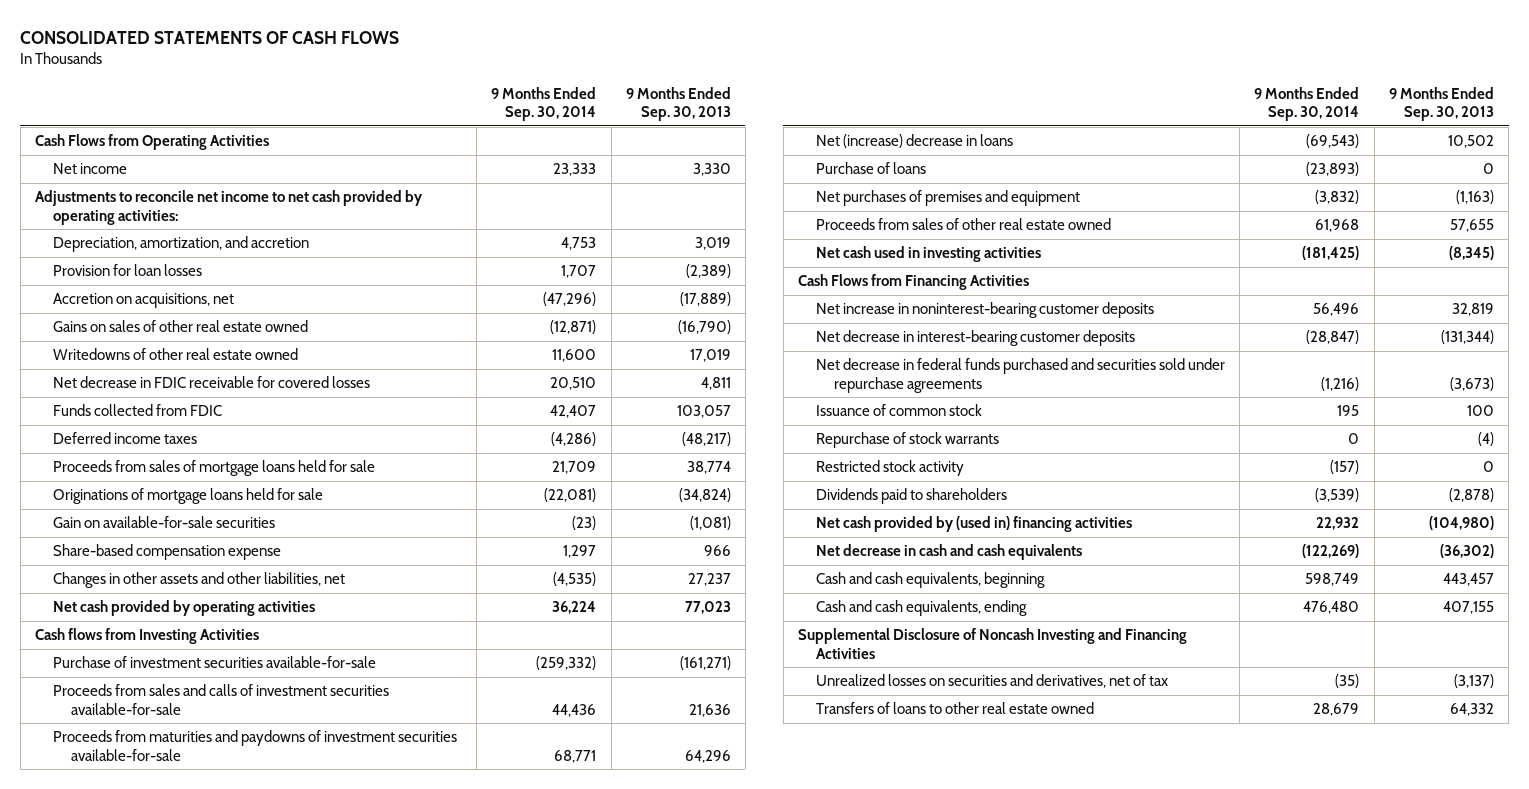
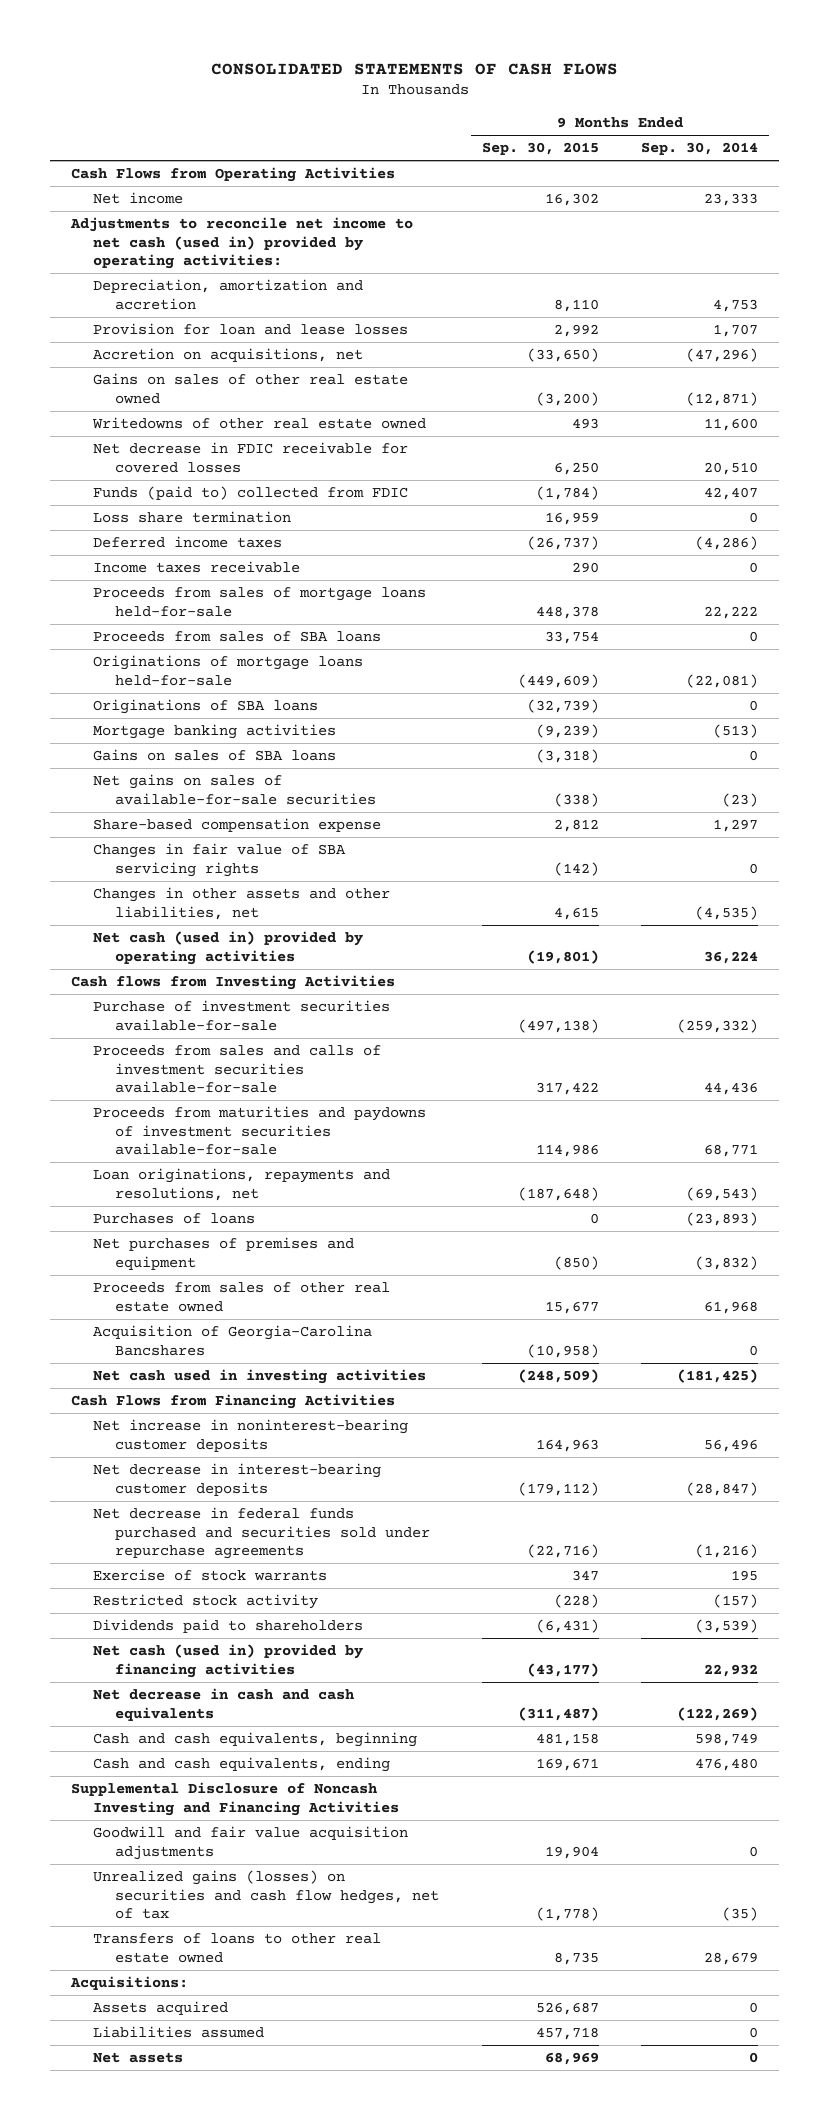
[625,86,731,121] 9 Months Ended Sep. 30, 2013 -> none
none -> [481,142,599,156] Sep. 30, 2015
[34,190,423,225] Adjustments to reconcile net income to net cash provided by operating activities: -> [70,217,414,270] Adjustments to reconcile net income to net cash (used in) provided by operating activities:
[53,236,310,253] Depreciation, amortization, and accretion -> [93,279,364,310] Depreciation, amortization and accretion
[53,264,203,277] Provision for loan losses -> [93,323,409,336] Provision for loan and lease losses
[53,404,223,417] Funds collected from FDIC -> [93,486,409,501] Funds (paid to) collected from FDIC
none -> [93,511,292,524] Loss share termination
none -> [93,561,301,574] Income taxes receivable
[53,460,376,477] Proceeds from sales of mortgage loans held for sale -> [93,587,427,617] Proceeds from sales of mortgage loans held-for-sale
[552,461,597,475] 21,709 -> [703,605,758,619] 22,222
none -> [93,631,382,643] Proceeds from sales of SBA loans
[53,488,324,505] Originations of mortgage loans held for sale -> [93,655,364,686] Originations of mortgage loans held-for-sale
none -> [93,699,319,715] Originations of SBA loans
none -> [93,724,337,740] Mortgage banking activities
none -> [93,749,337,762] Gains on sales of SBA loans
[53,516,276,529] Gain on available-for-sale securities -> [93,774,377,805] Net gains on sales of available-for-sale securities
none -> [93,843,347,877] Changes in fair value of SBA servicing rights
[53,600,316,617] Net cash provided by operating activities -> [93,931,364,965] Net cash (used in) provided by operating activities
[816,134,1014,149] Net (increase) decrease in loans -> [93,1168,391,1201] Loan originations, repayments and resolutions, net
[816,162,927,175] Purchase of loans -> [93,1213,256,1225] Purchases of loans
none -> [93,1325,373,1356] Acquisition of Georgia-Carolina Bancshares
[816,432,1000,449] Repurchase of stock warrants -> none
[816,404,983,417] Issuance of common stock -> [93,1569,328,1582] Exercise of stock warrants
[816,516,1133,533] Net cash provided by (used in) financing activities -> [93,1644,364,1678] Net cash (used in) provided by financing activities
none -> [93,1826,409,1860] Goodwill and fair value acquisition adjustments
[816,674,1169,689] Unrealized losses on securities and derivatives, net of tax -> [93,1870,440,1920] Unrealized gains (losses) on securities and cash flow hedges, net of tax
none -> [70,1976,189,1991] Acquisitions:
none -> [93,2001,229,2016] Assets acquired
none -> [93,2026,265,2039] Liabilities assumed
none -> [93,2052,184,2064] Net assets

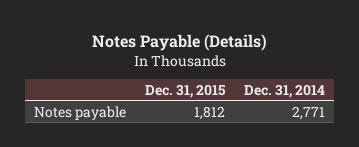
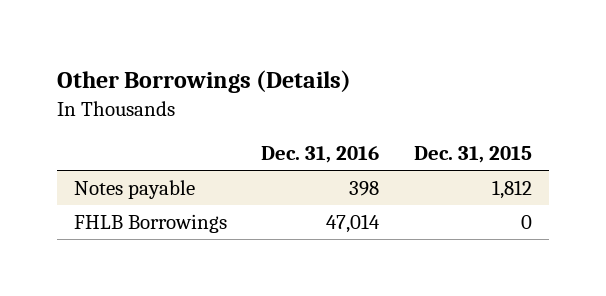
[91,33,267,51] Notes Payable (Details) -> [56,70,351,94] Other Borrowings (Details)
[243,83,325,98] Dec. 31, 2014 -> none
none -> [261,145,380,163] Dec. 31, 2016
none -> [73,213,227,233] FHLB Borrowings

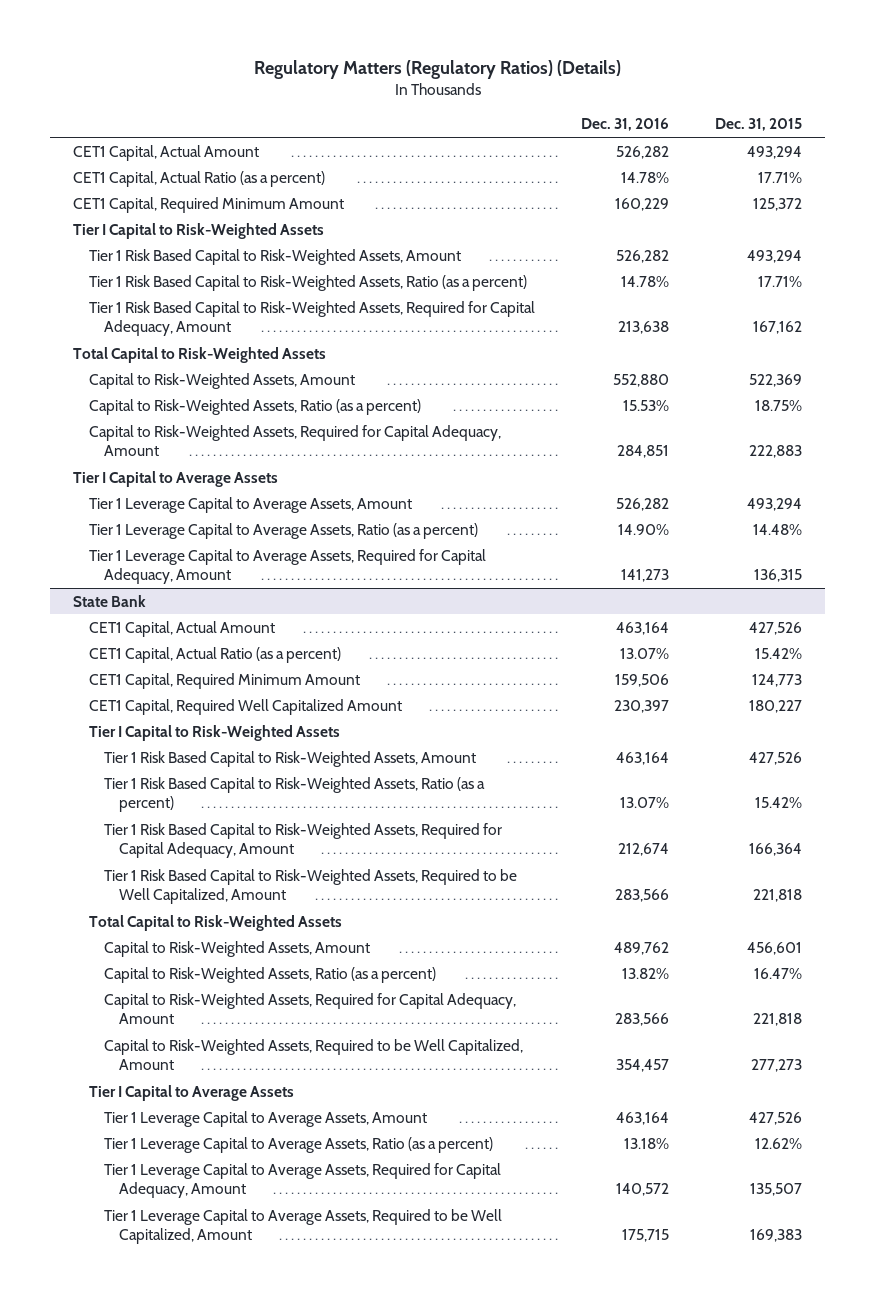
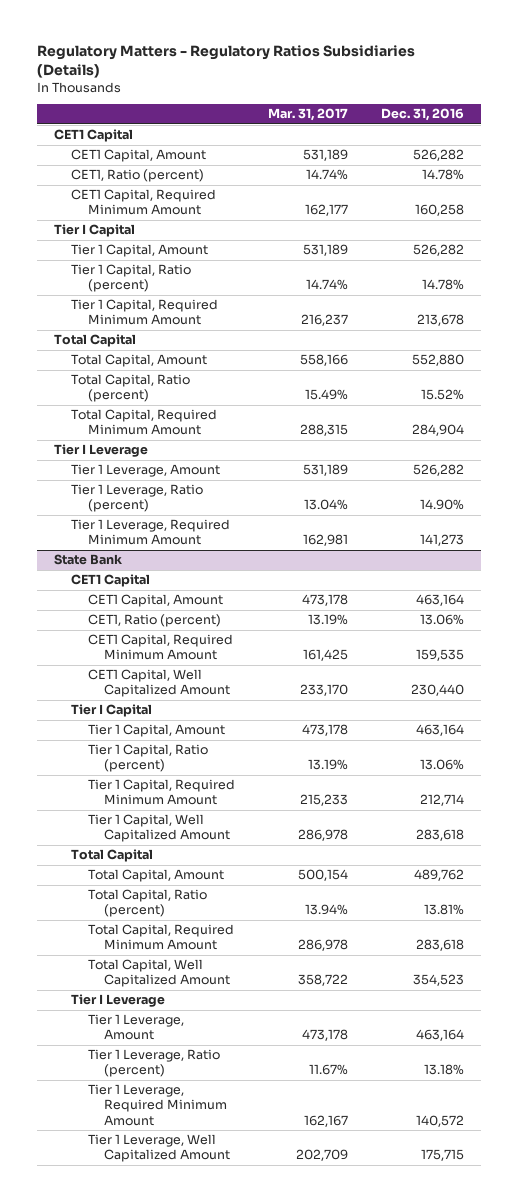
[253,60,621,80] Regulatory Matters (Regulatory Ratios) (Details) -> [37,45,416,79] Regulatory Matters - Regulatory Ratios Subsidiaries (Details)
[715,118,803,132] Dec. 31, 2015 -> none
none -> [267,108,348,122] Mar. 31, 2017
none -> [53,129,133,143] CET1 Capital
[73,144,260,161] CET1 Capital, Actual Amount -> [70,149,206,163] CET1 Capital, Amount
[73,170,326,187] CET1 Capital, Actual Ratio (as a percent) -> [70,169,204,183] CET1, Ratio (percent)
[614,197,669,211] 160,229 -> [415,204,465,217] 160,258
[73,222,325,239] Tier I Capital to Risk-Weighted Assets -> [53,224,135,238] Tier I Capital
[88,248,461,265] Tier 1 Risk Based Capital to Risk-Weighted Assets, Amount -> [70,244,208,258] Tier 1 Capital, Amount
[88,274,527,291] Tier 1 Risk Based Capital to Risk-Weighted Assets, Ratio (as a percent) -> [70,264,191,293] Tier 1 Capital, Ratio (percent)
[88,300,535,337] Tier 1 Risk Based Capital to Risk-Weighted Assets, Required for Capital Adequacy, Amount -> [70,299,218,326] Tier 1 Capital, Required Minimum Amount
[617,321,669,335] 213,638 -> [417,314,465,327] 213,678
[73,346,327,363] Total Capital to Risk-Weighted Assets -> [53,334,136,348] Total Capital
[88,372,355,389] Capital to Risk-Weighted Assets, Amount -> [70,354,207,368] Total Capital, Amount
[88,398,421,415] Capital to Risk-Weighted Assets, Ratio (as a percent) -> [70,374,190,403] Total Capital, Ratio (percent)
[622,399,669,411] 15.53% -> [421,389,465,401] 15.52%
[88,424,501,457] Capital to Risk-Weighted Assets, Required for Capital Adequacy, Amount -> [70,409,217,436] Total Capital, Required Minimum Amount
[616,445,669,459] 284,851 -> [412,424,465,437] 284,904
[73,470,279,487] Tier I Capital to Average Assets -> [53,444,148,458] Tier I Leverage
[88,496,412,513] Tier 1 Leverage Capital to Average Assets, Amount -> [70,464,220,478] Tier 1 Leverage, Amount
[88,522,478,539] Tier 1 Leverage Capital to Average Assets, Ratio (as a percent) -> [70,484,203,513] Tier 1 Leverage, Ratio (percent)
[88,548,486,585] Tier 1 Leverage Capital to Average Assets, Required for Capital Adequacy, Amount -> [70,519,230,546] Tier 1 Leverage, Required Minimum Amount
none -> [70,574,150,588] CET1 Capital
[88,620,275,637] CET1 Capital, Actual Amount -> [87,594,223,608] CET1 Capital, Amount
[88,646,341,663] CET1 Capital, Actual Ratio (as a percent) -> [87,614,221,628] CET1, Ratio (percent)
[619,647,669,659] 13.07% -> [420,614,465,626] 13.06%
[614,673,669,687] 159,506 -> [416,649,465,662] 159,535
[88,698,402,715] CET1 Capital, Required Well Capitalized Amount -> [87,669,231,698] CET1 Capital, Well Capitalized Amount
[613,699,669,713] 230,397 -> [411,684,465,697] 230,440
[88,724,340,741] Tier I Capital to Risk-Weighted Assets -> [70,704,152,718] Tier I Capital
[104,750,477,767] Tier 1 Risk Based Capital to Risk-Weighted Assets, Amount -> [87,724,225,738] Tier 1 Capital, Amount
[104,776,486,813] Tier 1 Risk Based Capital to Risk-Weighted Assets, Ratio (as a percent) -> [87,744,208,773] Tier 1 Capital, Ratio (percent)
[619,797,669,809] 13.07% -> [420,759,465,771] 13.06%
[104,822,503,859] Tier 1 Risk Based Capital to Risk-Weighted Assets, Required for Capital Adequacy, Amount -> [87,779,235,806] Tier 1 Capital, Required Minimum Amount
[617,843,669,857] 212,674 -> [420,794,465,807] 212,714
[104,868,518,905] Tier 1 Risk Based Capital to Risk-Weighted Assets, Required to be Well Capitalized, Amount -> [87,814,231,843] Tier 1 Capital, Well Capitalized Amount
[614,889,669,903] 283,566 -> [416,829,465,842] 283,618
[88,914,342,931] Total Capital to Risk-Weighted Assets -> [70,849,153,863] Total Capital
[104,940,371,957] Capital to Risk-Weighted Assets, Amount -> [87,869,224,883] Total Capital, Amount
[104,966,437,983] Capital to Risk-Weighted Assets, Ratio (as a percent) -> [87,889,207,918] Total Capital, Ratio (percent)
[621,967,669,979] 13.82% -> [424,904,465,916] 13.81%
[104,992,517,1025] Capital to Risk-Weighted Assets, Required for Capital Adequacy, Amount -> [87,924,234,951] Total Capital, Required Minimum Amount
[614,1013,669,1027] 283,566 -> [416,939,465,952] 283,618
[104,1038,524,1071] Capital to Risk-Weighted Assets, Required to be Well Capitalized, Amount -> [87,959,231,988] Total Capital, Well Capitalized Amount
[615,1059,669,1073] 354,457 -> [413,974,465,987] 354,523
[88,1084,294,1101] Tier I Capital to Average Assets -> [70,994,165,1008] Tier I Leverage
[104,1110,428,1127] Tier 1 Leverage Capital to Average Assets, Amount -> [87,1014,184,1041] Tier 1 Leverage, Amount
[104,1136,494,1153] Tier 1 Leverage Capital to Average Assets, Ratio (as a percent) -> [87,1049,220,1078] Tier 1 Leverage, Ratio (percent)
[104,1162,502,1199] Tier 1 Leverage Capital to Average Assets, Required for Capital Adequacy, Amount -> [87,1084,228,1126] Tier 1 Leverage, Required Minimum Amount
[104,1208,503,1245] Tier 1 Leverage Capital to Average Assets, Required to be Well Capitalized, Amount -> [87,1134,231,1163] Tier 1 Leverage, Well Capitalized Amount

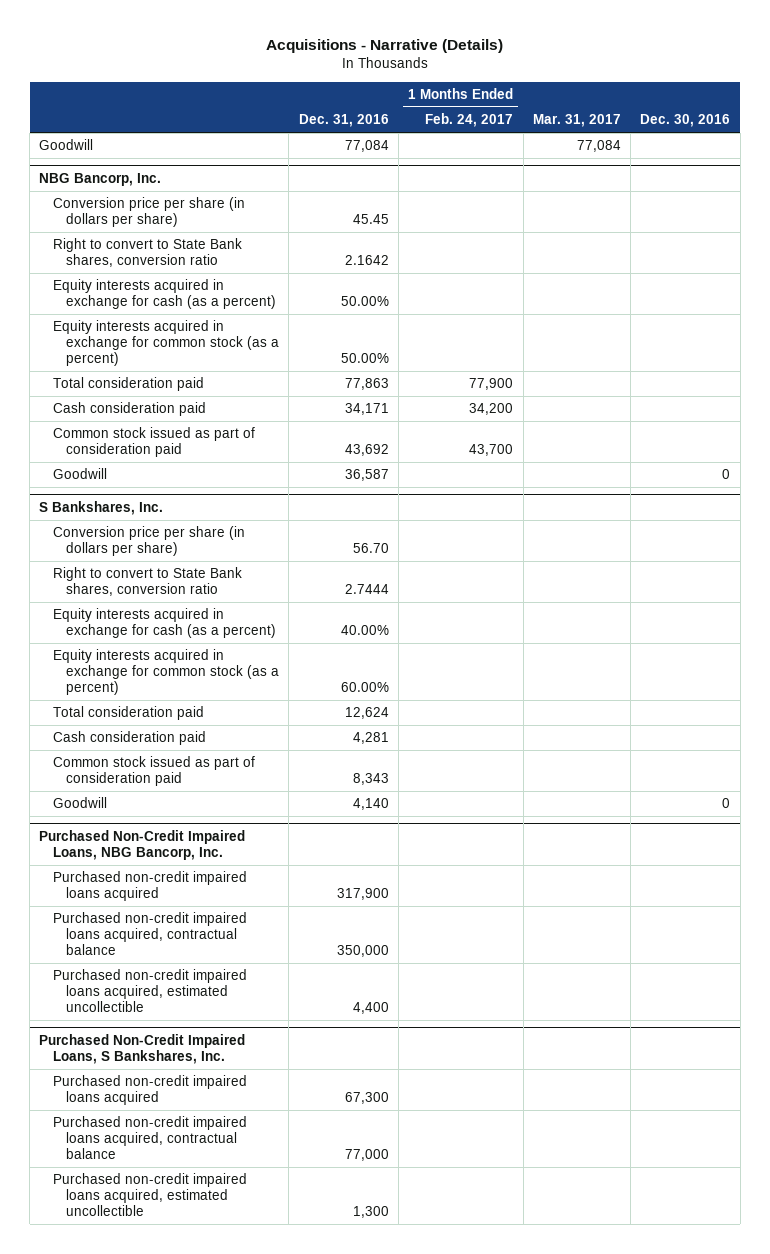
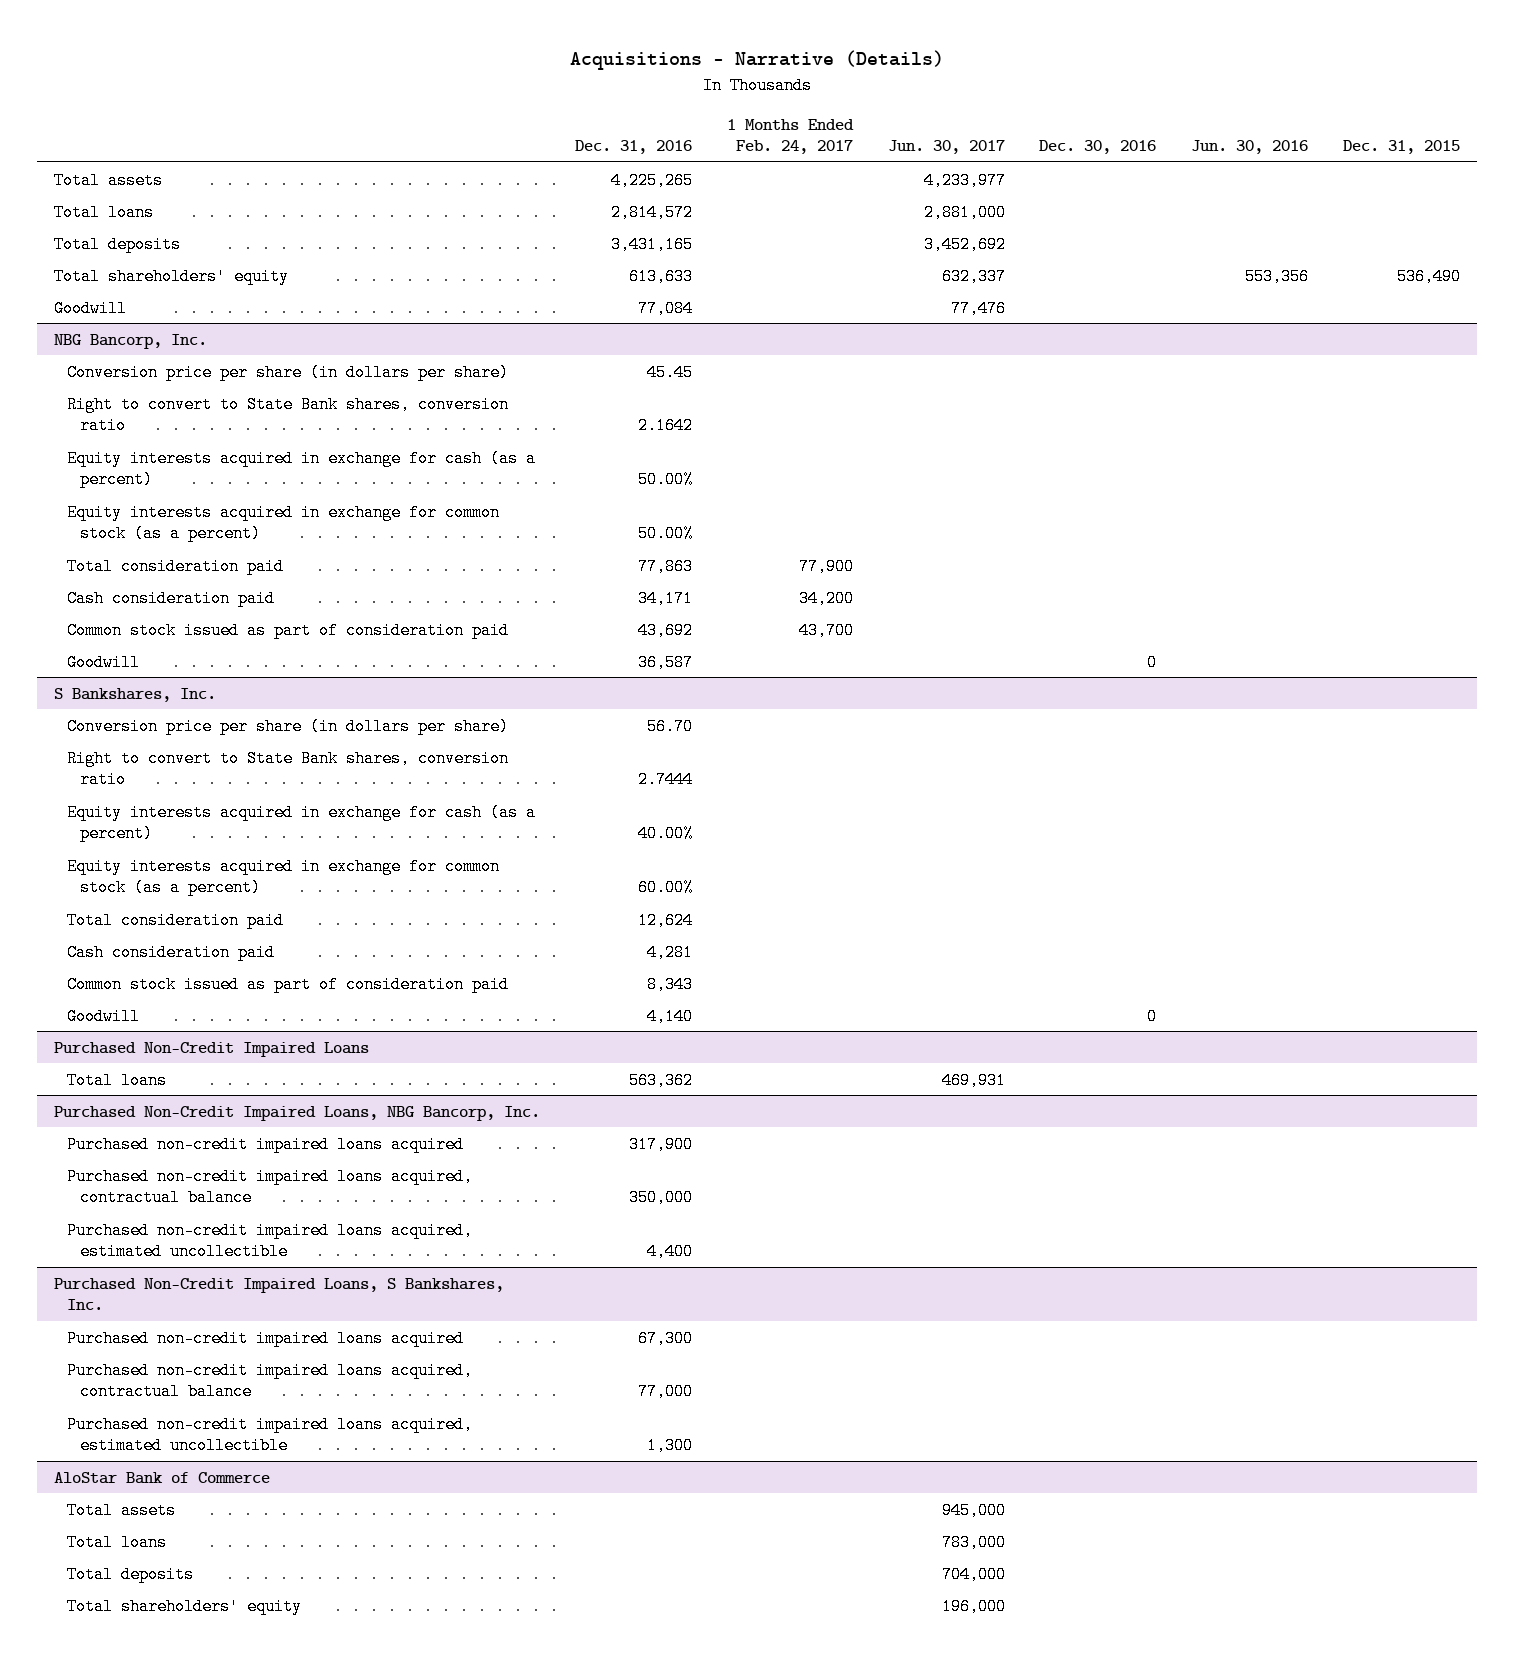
[532,114,621,128] Mar. 31, 2017 -> none
none -> [887,140,1005,155] Jun. 30, 2017
none -> [1190,140,1308,155] Jun. 30, 2016
none -> [1342,140,1460,155] Dec. 31, 2015
none -> [54,171,164,189] Total assets
none -> [54,203,155,221] Total loans
none -> [54,235,182,253] Total deposits
none -> [54,267,290,285] Total shareholders' equity
none -> [54,1041,370,1057] Purchased Non-Credit Impaired Loans
none -> [67,1071,168,1089] Total loans
none -> [54,1471,271,1484] AloStar Bank of Commerce
none -> [67,1501,177,1519] Total assets
none -> [67,1533,168,1551] Total loans
none -> [67,1565,195,1583] Total deposits
none -> [67,1597,303,1615] Total shareholders' equity

